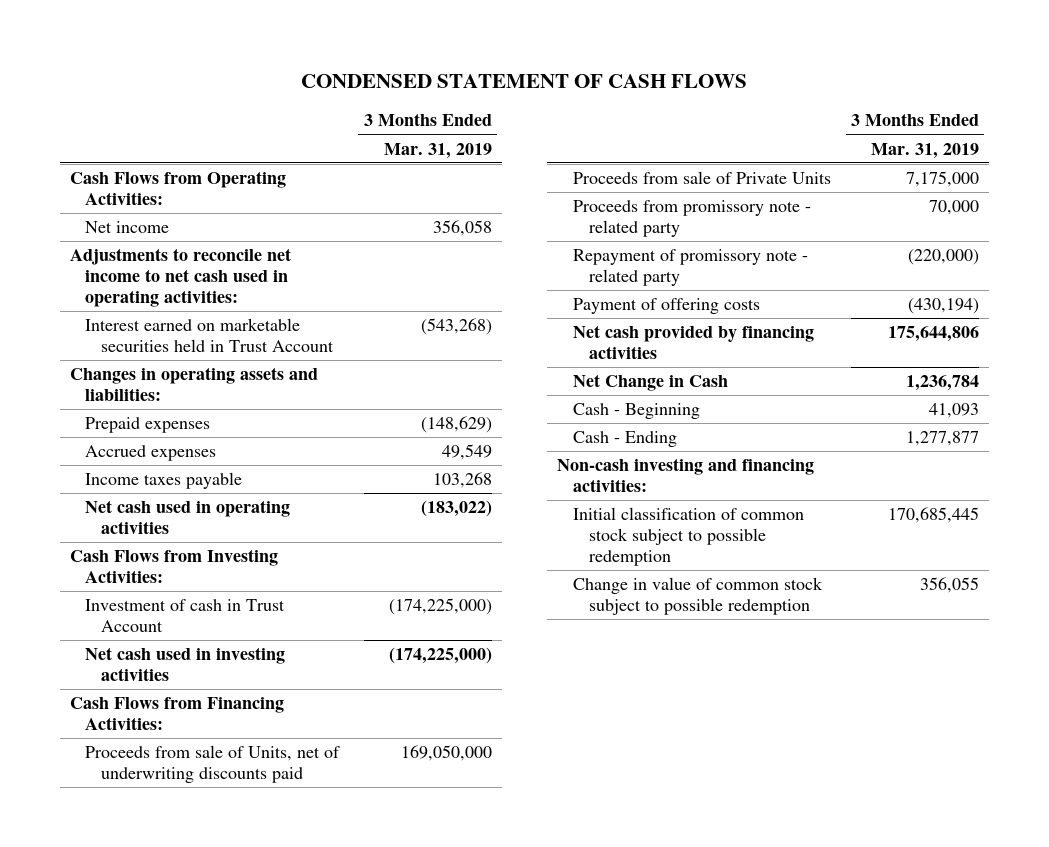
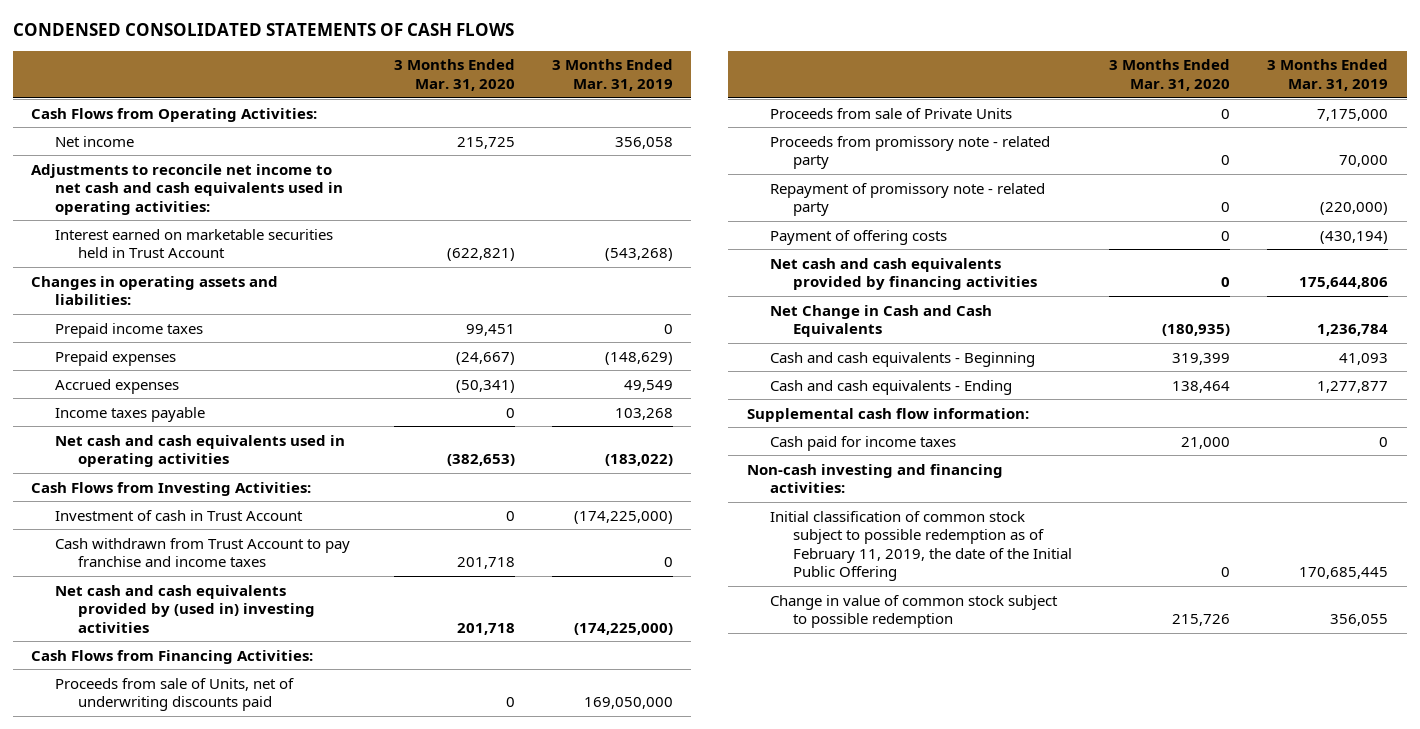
[301,73,748,88] CONDENSED STATEMENT OF CASH FLOWS -> [12,23,514,37] CONDENSED CONSOLIDATED STATEMENTS OF CASH FLOWS
none -> [393,59,515,92] 3 Months Ended Mar. 31, 2020
[69,248,291,308] Adjustments to reconcile net income to net cash used in operating activities: -> [31,163,343,215] Adjustments to reconcile net income to net cash and cash equivalents used in operating activities:
none -> [54,322,203,338] Prepaid income taxes
[85,500,291,535] Net cash used in operating activities -> [54,434,345,468] Net cash and cash equivalents used in operating activities
none -> [54,537,350,568] Cash withdrawn from Trust Account to pay franchise and income taxes
[85,647,286,682] Net cash used in investing activities -> [54,584,315,633] Net cash and cash equivalents provided by (used in) investing activities
[572,325,814,360] Net cash provided by financing activities -> [770,257,1038,291] Net cash and cash equivalents provided by financing activities
[572,374,728,392] Net Change in Cash -> [770,304,993,338] Net Change in Cash and Cash Equivalents
[572,403,700,420] Cash - Beginning -> [770,351,1036,367] Cash and cash equivalents - Beginning
[572,431,677,448] Cash - Ending -> [770,379,1013,395] Cash and cash equivalents - Ending
none -> [746,407,1029,422] Supplemental cash flow information:
none -> [770,435,957,451] Cash paid for income taxes
[572,507,804,567] Initial classification of common stock subject to possible redemption -> [770,510,1073,582] Initial classification of common stock subject to possible redemption as of February 11, 2019, the date of the Initial Public Offering

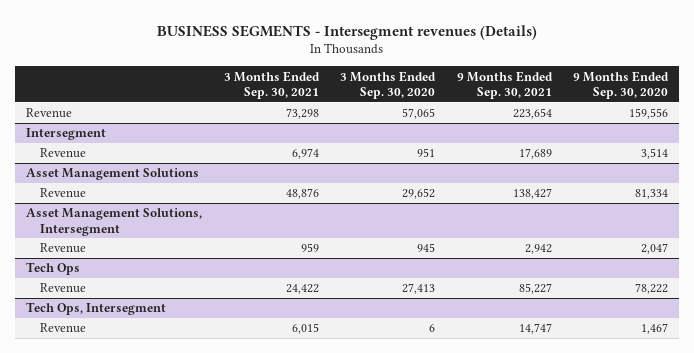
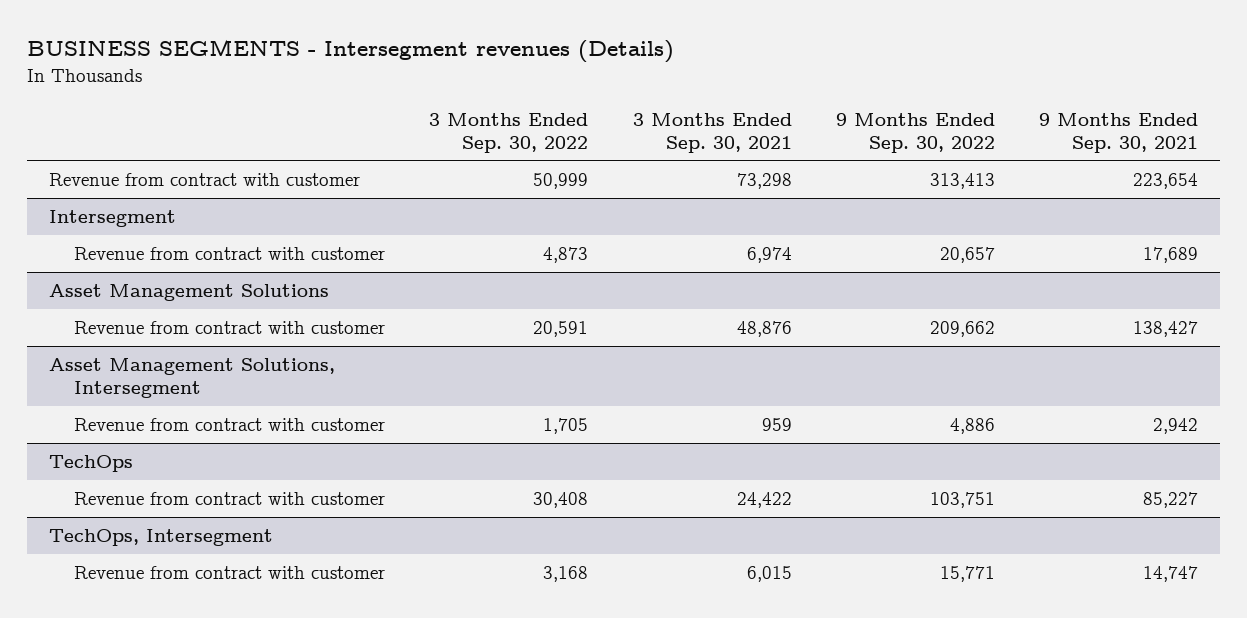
[340,70,437,100] 3 Months Ended Sep. 30, 2020 -> none
[573,70,670,100] 9 Months Ended Sep. 30, 2020 -> none
none -> [429,112,589,153] 3 Months Ended Sep. 30, 2022
none -> [835,112,995,153] 9 Months Ended Sep. 30, 2022
[26,108,73,119] Revenue -> [49,172,361,186] Revenue from contract with customer
[39,148,86,159] Revenue -> [74,246,386,260] Revenue from contract with customer
[39,188,86,199] Revenue -> [74,320,386,334] Revenue from contract with customer
[26,302,167,316] Tech Ops, Intersegment -> none
[39,243,86,254] Revenue -> [74,417,386,431] Revenue from contract with customer
[26,262,81,276] Tech Ops -> [49,454,134,472] TechOps
[39,283,86,294] Revenue -> [74,491,386,505] Revenue from contract with customer
none -> [49,528,274,546] TechOps, Intersegment
[39,323,86,334] Revenue -> [74,565,386,579] Revenue from contract with customer

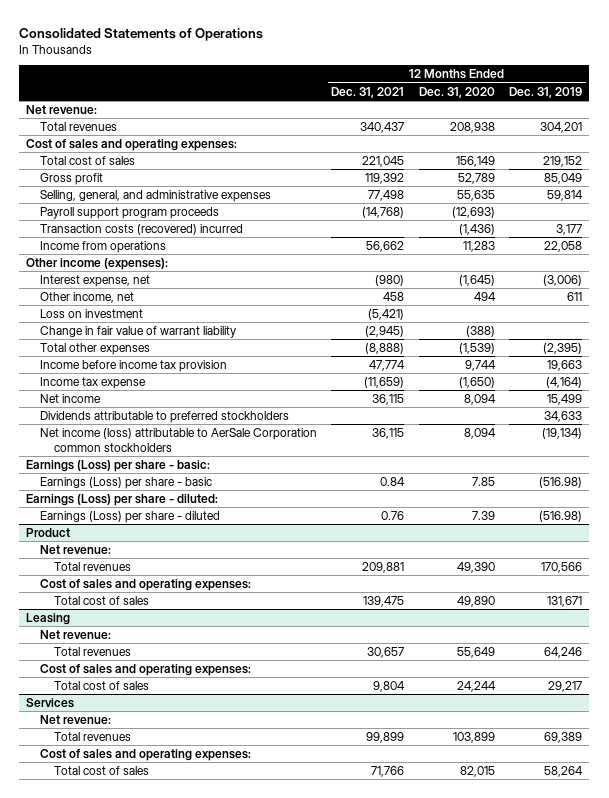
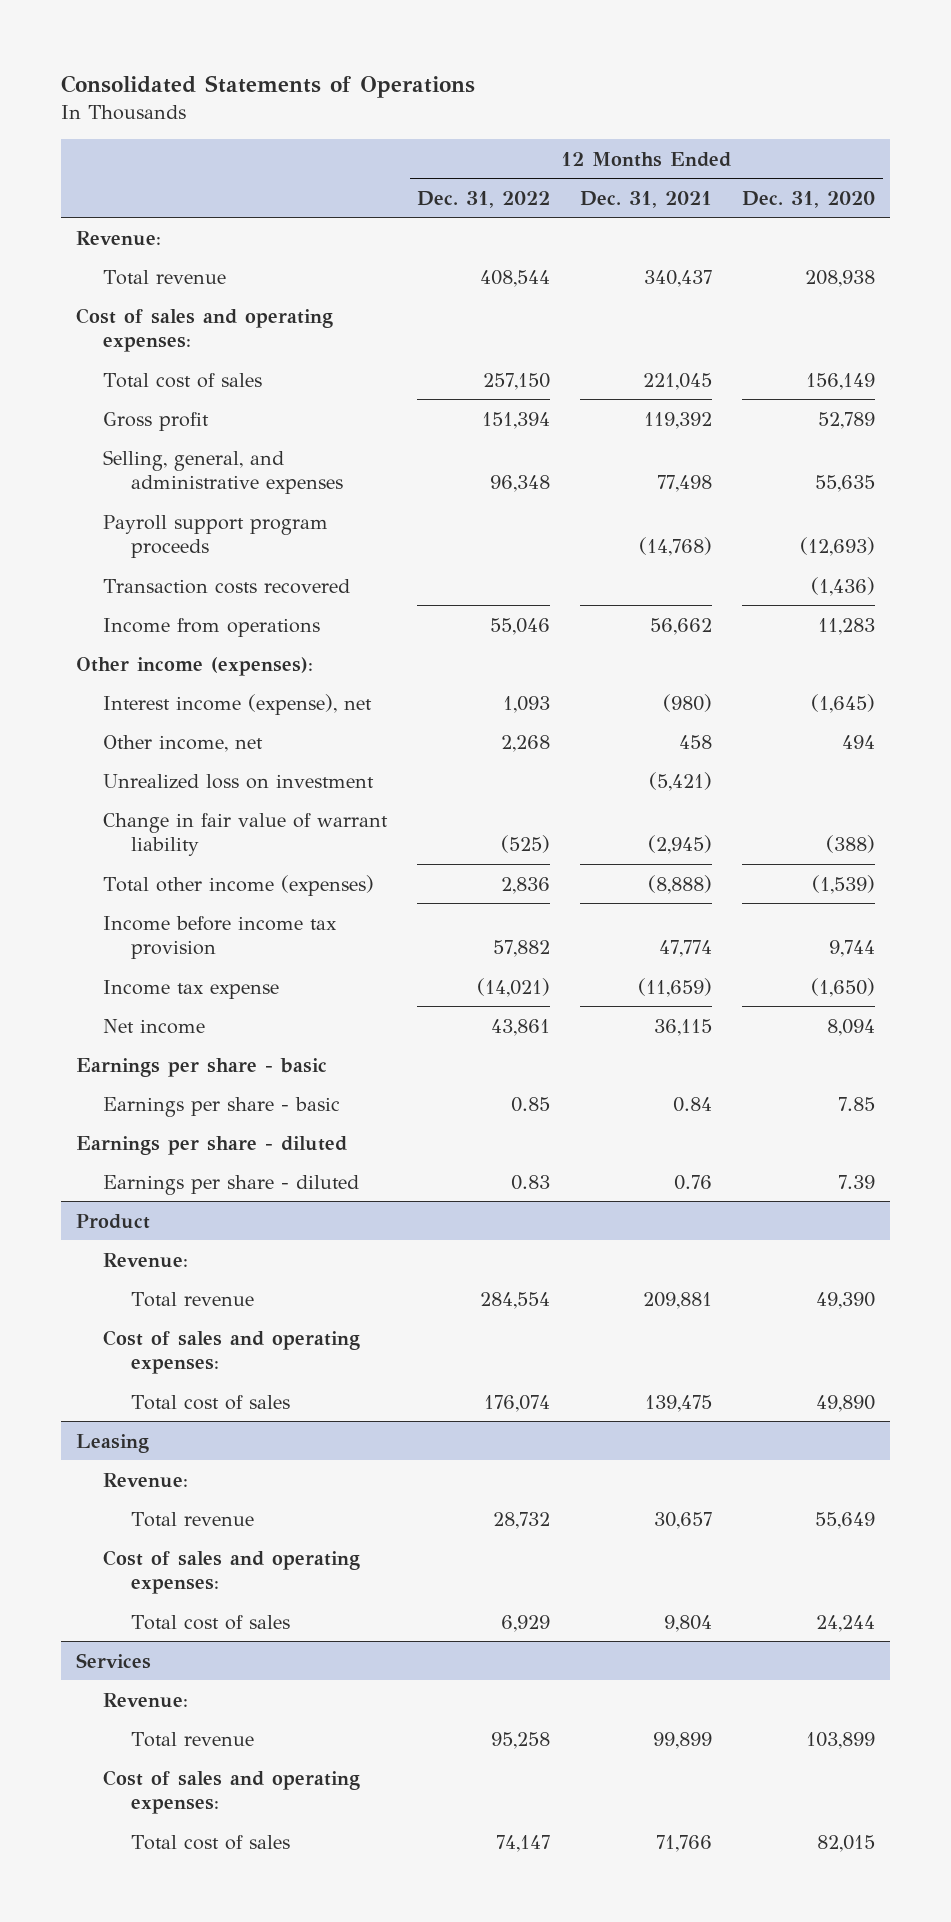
[509,86,583,98] Dec. 31, 2019 -> none
none -> [417,190,551,208] Dec. 31, 2022
[26,105,98,115] Net revenue: -> [75,230,161,246] Revenue:
[40,122,118,132] Total revenues -> [103,269,227,285] Total revenue
[40,224,244,236] Transaction costs (recovered) incurred -> [103,578,351,594] Transaction costs recovered
[40,275,151,288] Interest expense, net -> [103,693,373,715] Interest income (expense), net
[40,309,144,319] Loss on investment -> [103,773,375,789] Unrealized loss on investment
[40,343,151,356] Total other expenses -> [103,874,375,896] Total other income (expenses)
[40,411,290,424] Dividends attributable to preferred stockholders -> none
[40,428,318,452] Net income (loss) attributable to AerSale Corporation common stockholders -> none
[26,460,211,473] Earnings (Loss) per share - basic: -> [75,1057,327,1077] Earnings per share - basic
[40,477,213,490] Earnings (Loss) per share - basic -> [103,1096,341,1117] Earnings per share - basic
[26,494,219,507] Earnings (Loss) per share - diluted: -> [75,1135,347,1155] Earnings per share - diluted
[40,511,221,524] Earnings (Loss) per share - diluted -> [103,1174,360,1195] Earnings per share - diluted
[40,545,112,555] Net revenue: -> [103,1252,189,1268] Revenue:
[53,562,131,572] Total revenues -> [131,1291,255,1307] Total revenue
[40,630,112,640] Net revenue: -> [103,1472,189,1488] Revenue:
[53,647,131,657] Total revenues -> [131,1511,255,1527] Total revenue
[40,715,112,725] Net revenue: -> [103,1692,189,1708] Revenue:
[53,732,131,742] Total revenues -> [131,1731,255,1747] Total revenue

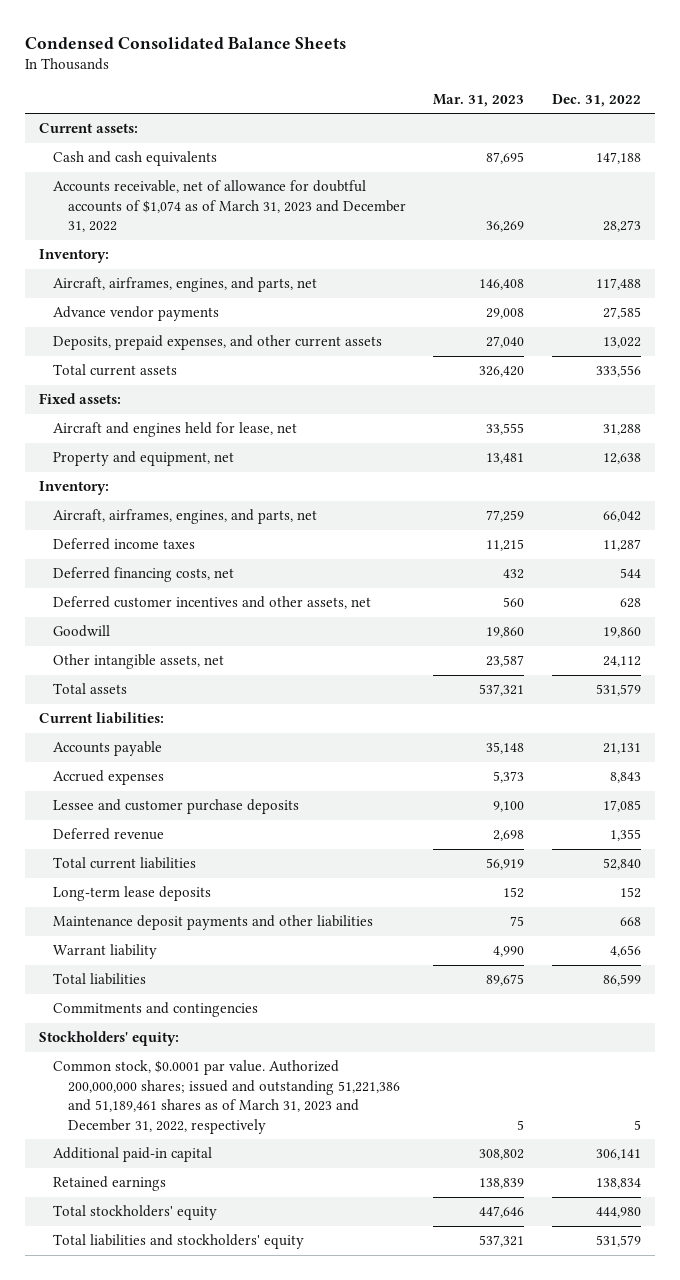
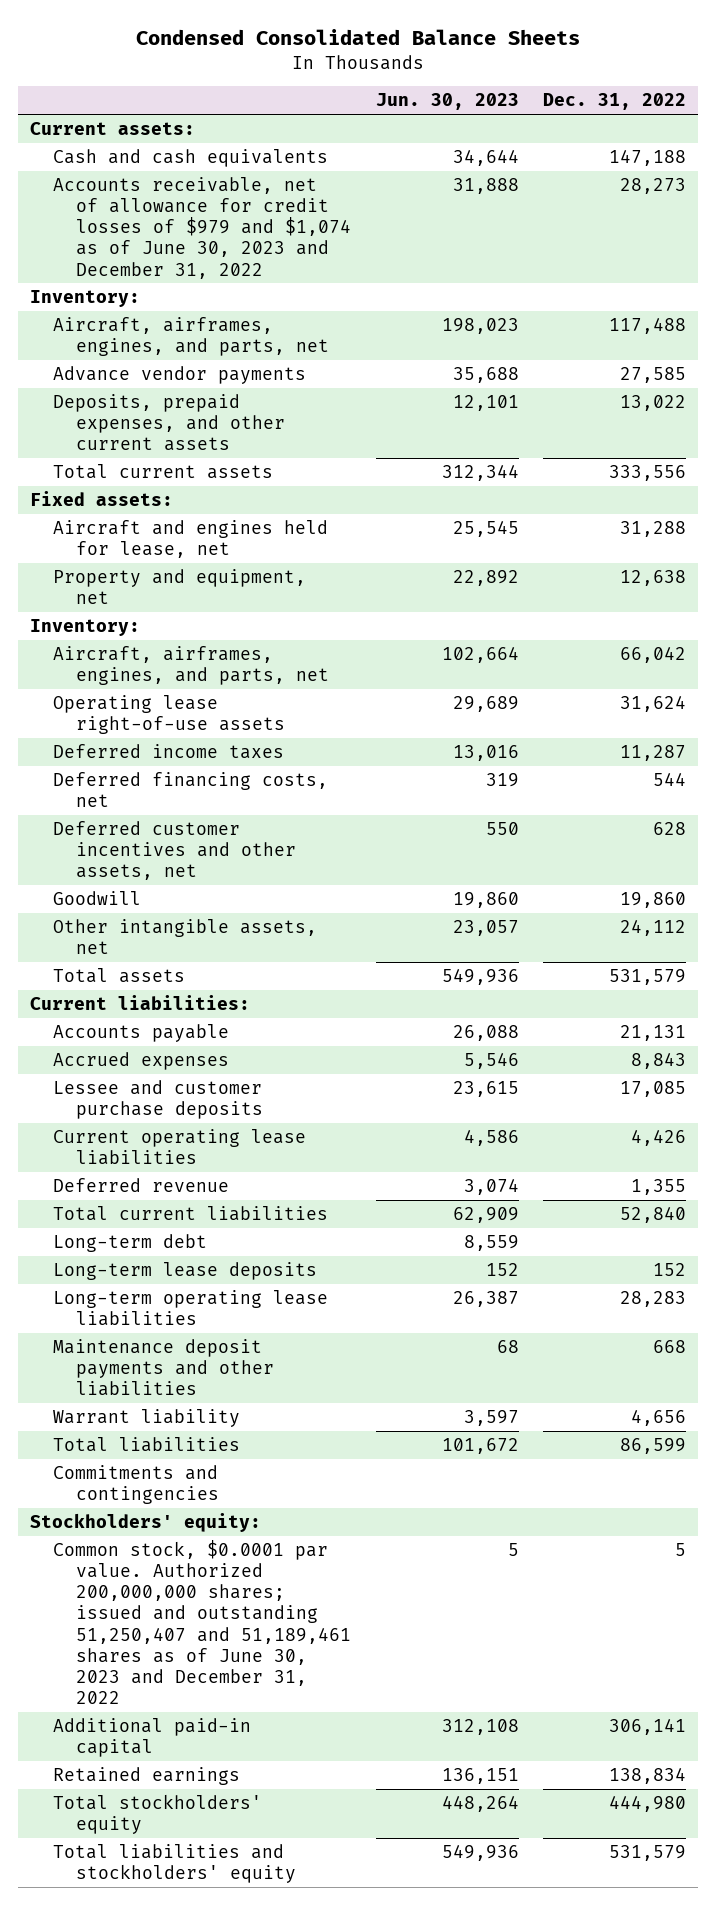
[433,93,525,107] Mar. 31, 2023 -> none
none -> [375,93,519,111] Jun. 30, 2023
[53,180,406,233] Accounts receivable, net of allowance for doubtful accounts of $1,074 as of March 31, 2023 and December 31, 2022 -> [53,177,352,279] Accounts receivable, net of allowance for credit losses of $979 and $1,074 as of June 30, 2023 and December 31, 2022
none -> [53,695,286,735] Operating lease right-of-use assets
none -> [53,1129,307,1166] Current operating lease liabilities
none -> [53,1234,208,1253] Long-term debt
none -> [53,1290,329,1327] Long-term operating lease liabilities
[53,1060,400,1134] Common stock, $0.0001 par value. Authorized 200,000,000 shares; issued and outstanding 51,221,386 and 51,189,461 shares as of March 31, 2023 and December 31, 2022, respectively -> [53,1540,352,1704] Common stock, $0.0001 par value. Authorized 200,000,000 shares; issued and outstanding 51,250,407 and 51,189,461 shares as of June 30, 2023 and December 31, 2022

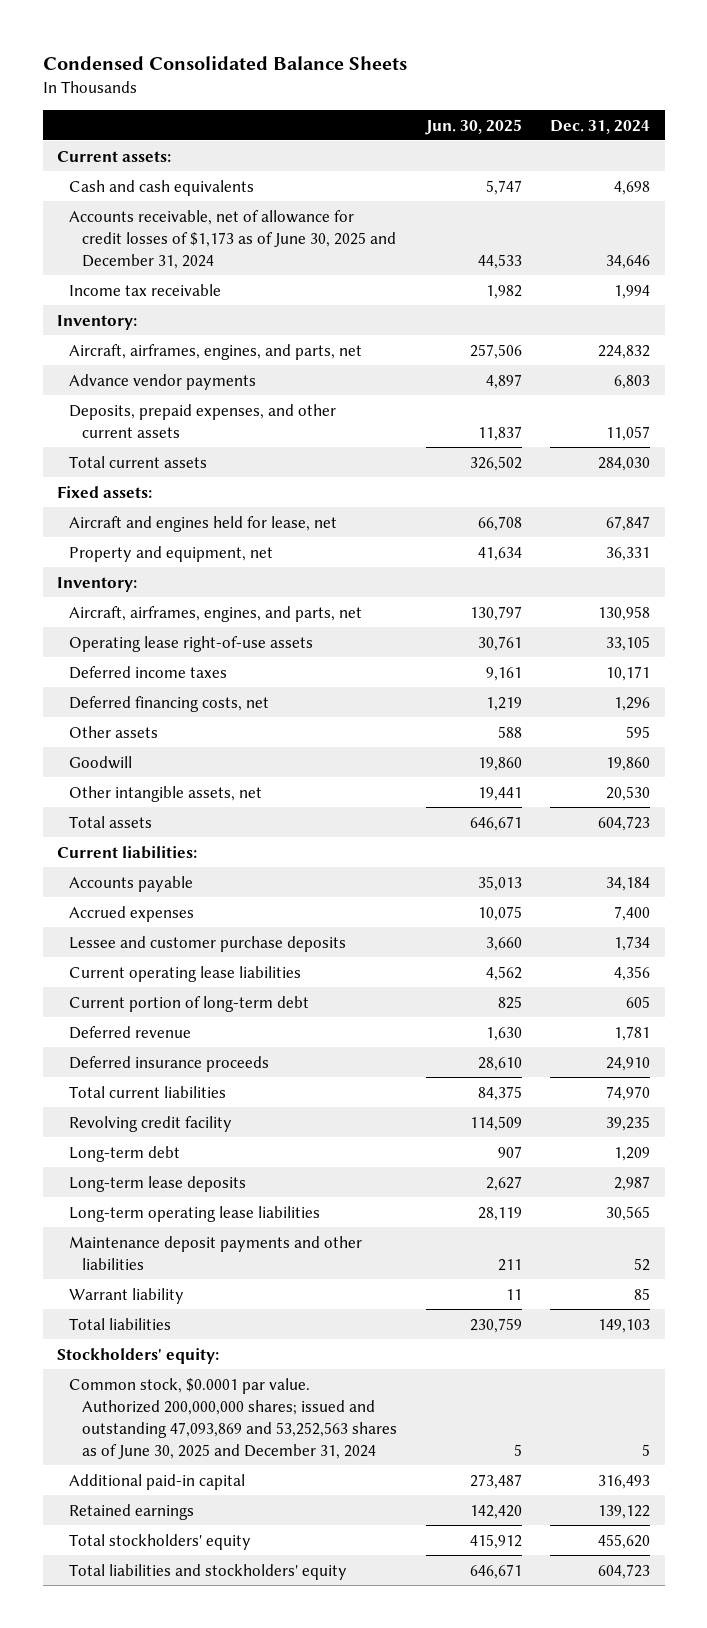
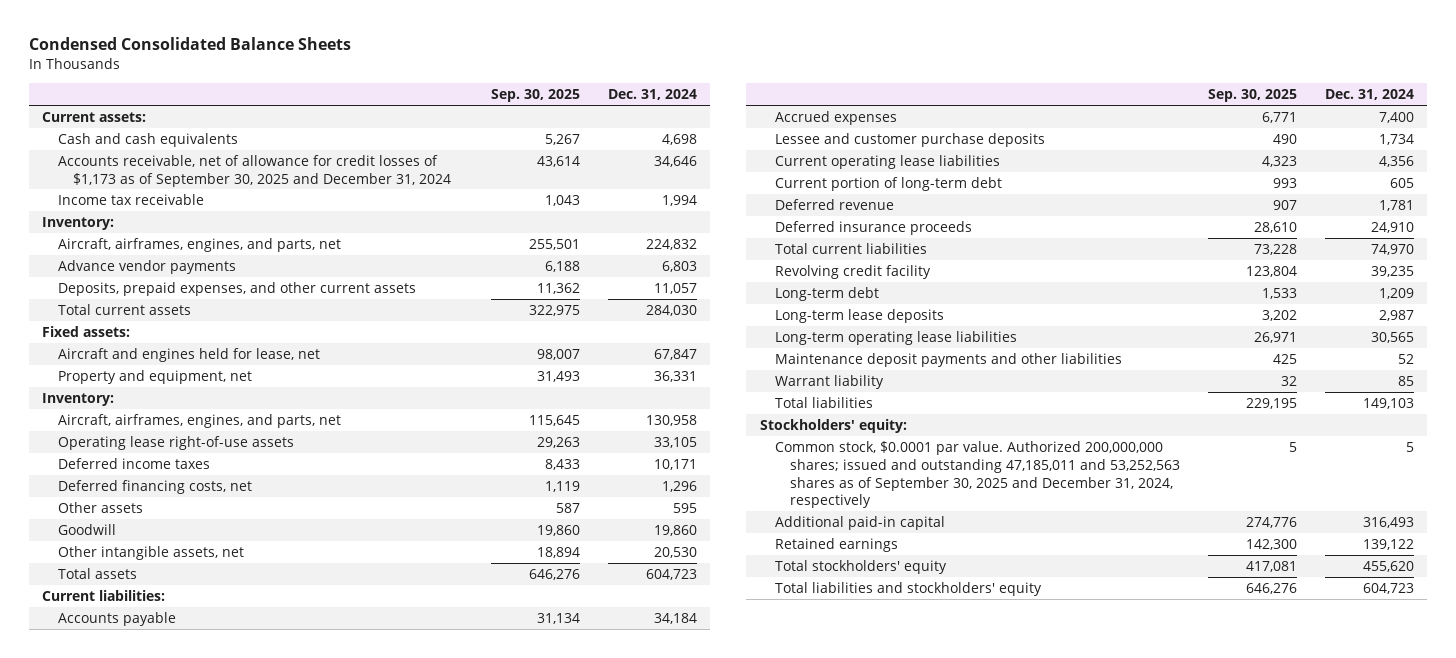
[424,118,522,135] Jun. 30, 2025 -> none
none -> [490,89,580,103] Sep. 30, 2025
[69,209,396,269] Accounts receivable, net of allowance for credit losses of $1,173 as of June 30, 2025 and December 31, 2024 -> [57,154,451,187] Accounts receivable, net of allowance for credit losses of $1,173 as of September 30, 2025 and December 31, 2024
[69,1377,397,1460] Common stock, $0.0001 par value. Authorized 200,000,000 shares; issued and outstanding 47,093,869 and 53,252,563 shares as of June 30, 2025 and December 31, 2024 -> [774,440,1181,509] Common stock, $0.0001 par value. Authorized 200,000,000 shares; issued and outstanding 47,185,011 and 53,252,563 shares as of September 30, 2025 and December 31, 2024, respectively

